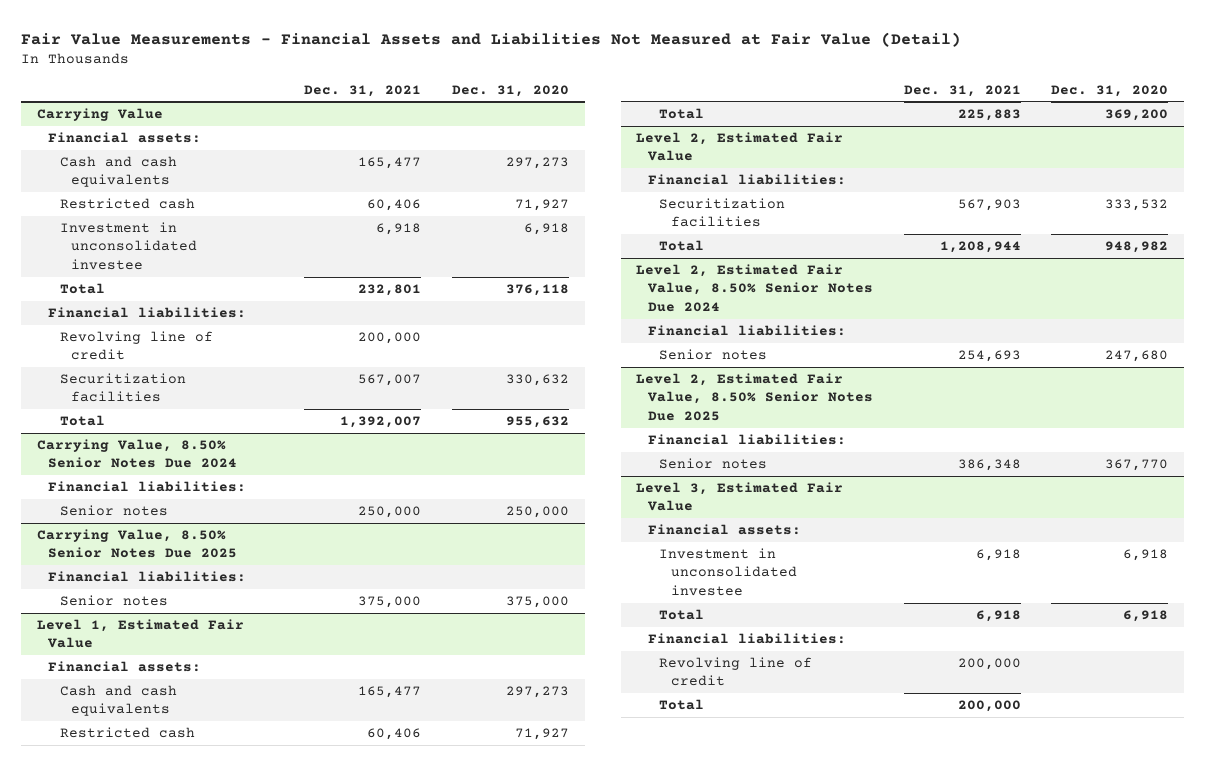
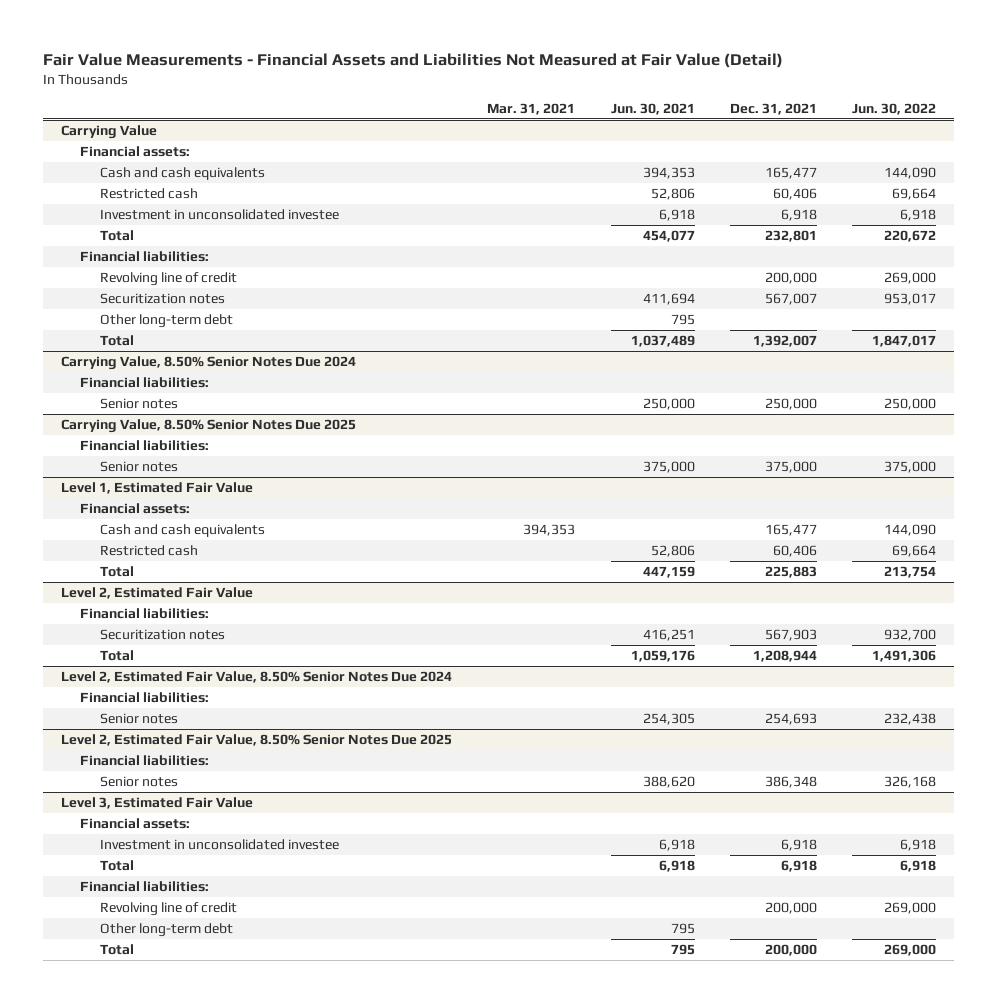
[452,84,570,97] Dec. 31, 2020 -> none
none -> [487,103,576,116] Mar. 31, 2021
none -> [610,103,695,116] Jun. 30, 2021
none -> [852,103,937,116] Jun. 30, 2022
[59,372,186,403] Securitization facilities -> [99,292,225,304] Securitization notes
none -> [99,313,233,328] Other long-term debt
[659,197,786,228] Securitization facilities -> [99,628,225,640] Securitization notes
none -> [99,922,233,937] Other long-term debt

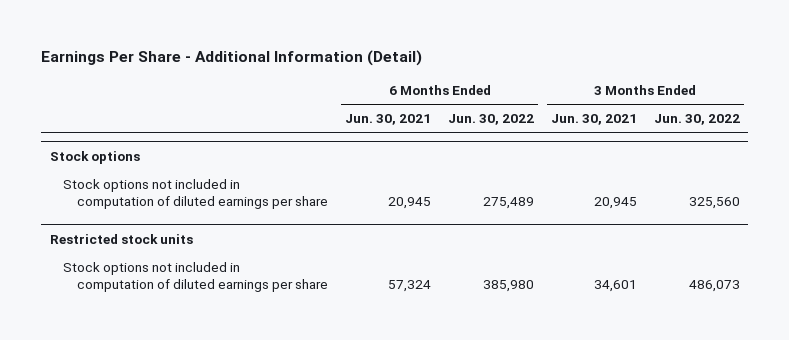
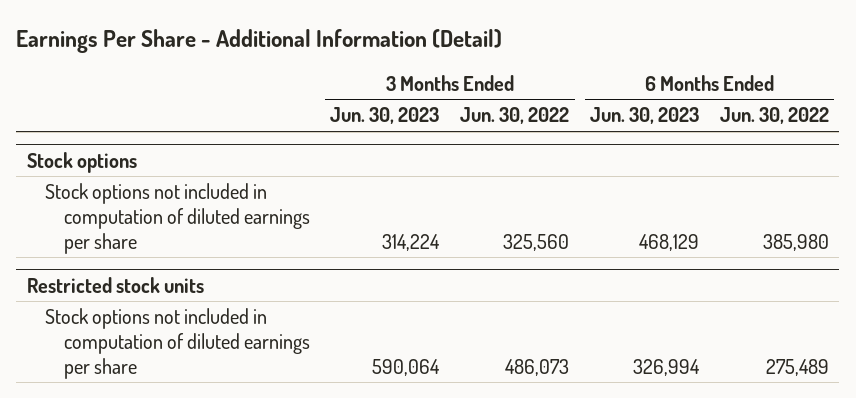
[345,113,432,125] Jun. 30, 2021 -> none
[550,113,637,125] Jun. 30, 2021 -> none
none -> [330,107,440,125] Jun. 30, 2023
none -> [590,107,700,125] Jun. 30, 2023
[483,197,535,210] 275,489 -> [763,233,830,251] 385,980
[483,280,535,293] 385,980 -> [766,358,830,376] 275,489

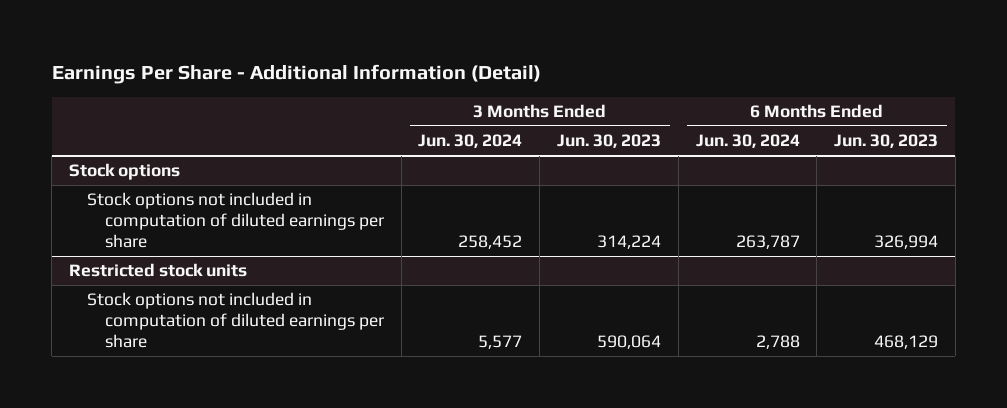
[460,107,570,125] Jun. 30, 2022 -> none
[720,107,830,125] Jun. 30, 2022 -> none
none -> [418,134,523,149] Jun. 30, 2024
none -> [695,134,800,149] Jun. 30, 2024
[639,233,700,251] 468,129 -> [874,234,939,249] 326,994
[633,358,701,376] 326,994 -> [874,334,939,349] 468,129

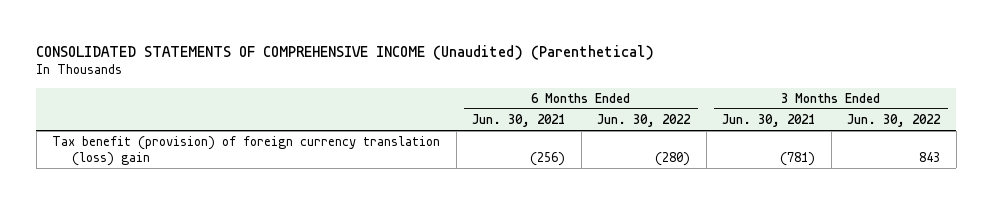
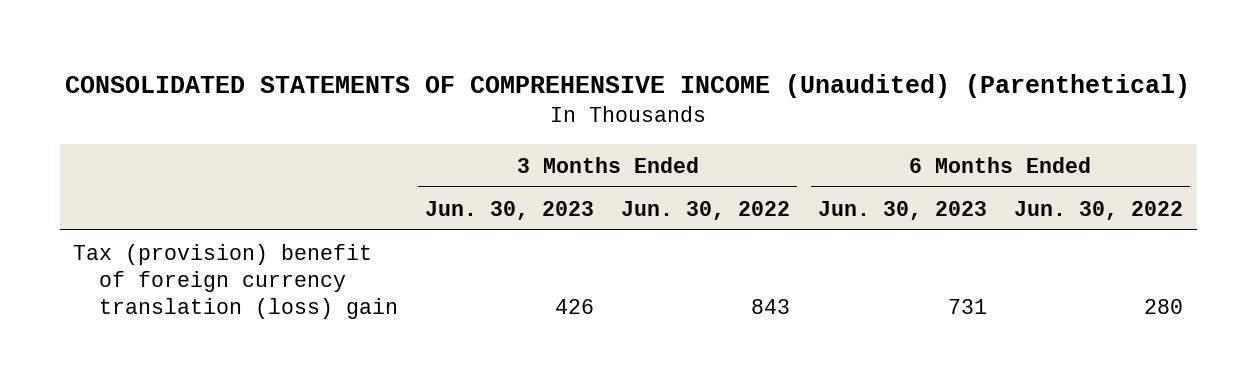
[472,114,566,128] Jun. 30, 2021 -> none
[722,114,816,128] Jun. 30, 2021 -> none
none -> [425,200,595,220] Jun. 30, 2023
none -> [817,200,987,220] Jun. 30, 2023
[52,136,441,167] Tax benefit (provision) of foreign currency translation (loss) gain -> [73,243,398,319] Tax (provision) benefit of foreign currency translation (loss) gain
[655,152,691,167] (280) -> [1144,298,1184,314] 280

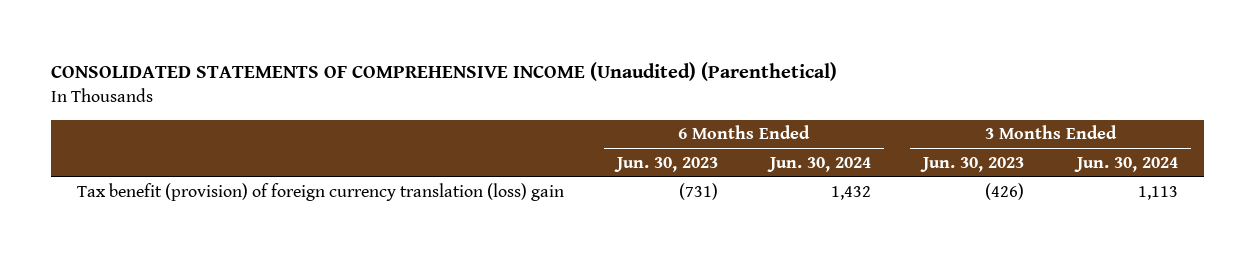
[621,200,791,220] Jun. 30, 2022 -> none
[1014,200,1184,220] Jun. 30, 2022 -> none
none -> [767,156,872,172] Jun. 30, 2024
none -> [1073,156,1178,172] Jun. 30, 2024
[73,243,398,319] Tax (provision) benefit of foreign currency translation (loss) gain -> [77,182,565,201] Tax benefit (provision) of foreign currency translation (loss) gain
[555,298,595,314] 426 -> [985,182,1025,200] (426)
[947,298,987,314] 731 -> [678,182,718,200] (731)

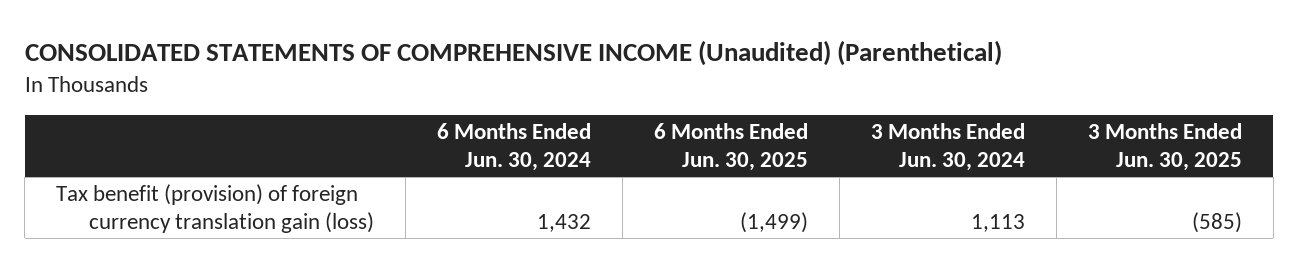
[613,156,718,172] Jun. 30, 2023 -> none
[920,156,1025,172] Jun. 30, 2023 -> none
none -> [653,123,808,172] 6 Months Ended Jun. 30, 2025
none -> [1087,123,1242,172] 3 Months Ended Jun. 30, 2025
[77,182,565,201] Tax benefit (provision) of foreign currency translation (loss) gain -> [56,184,375,234] Tax benefit (provision) of foreign currency translation gain (loss)

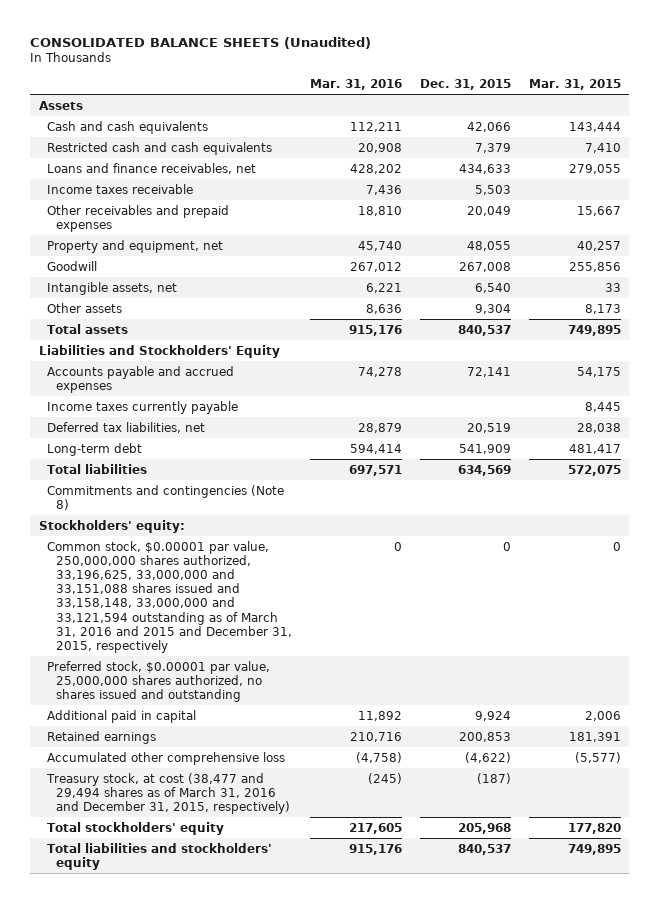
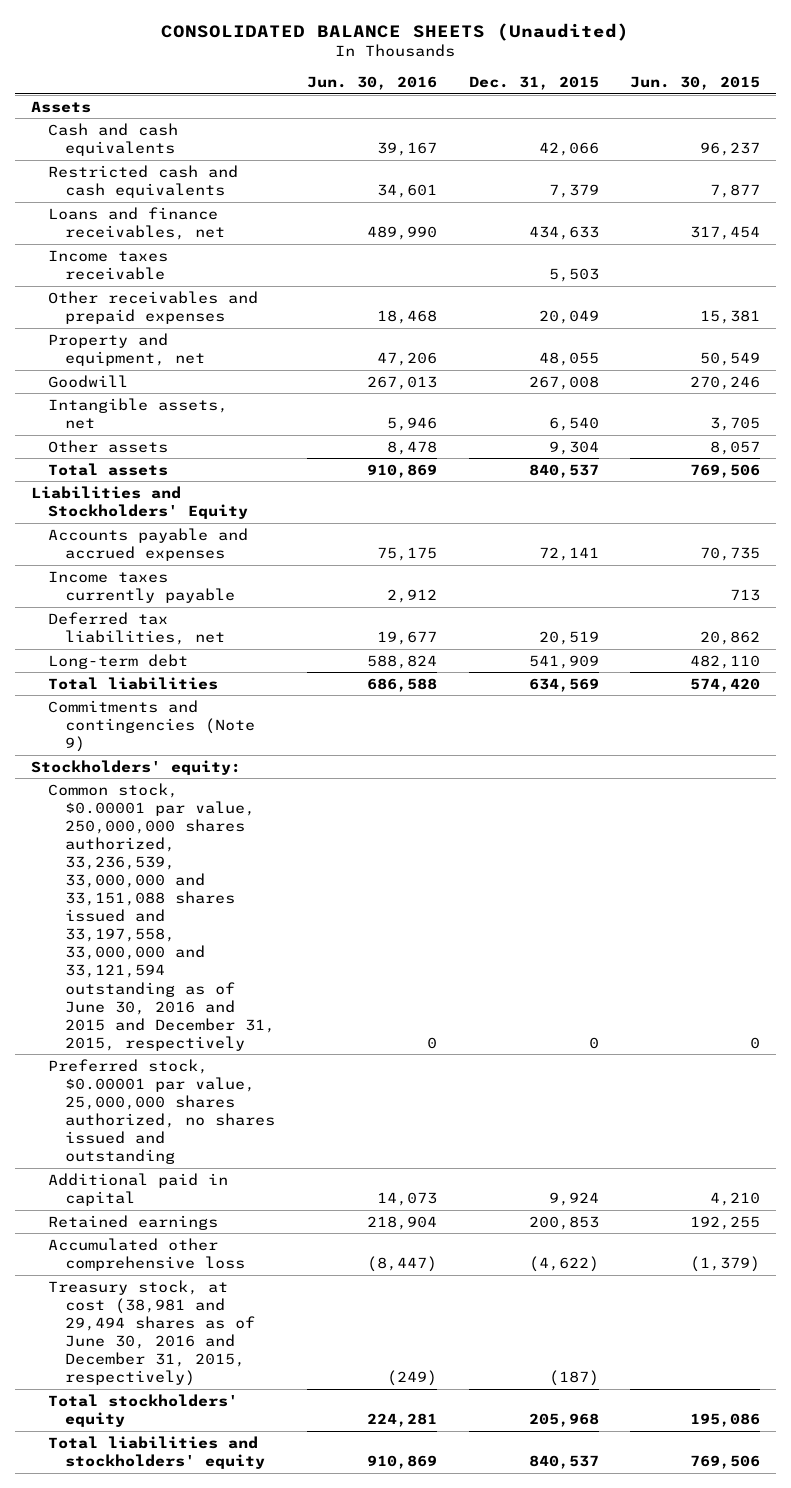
[310,79,403,91] Mar. 31, 2016 -> none
[528,79,621,91] Mar. 31, 2015 -> none
none -> [306,76,437,91] Jun. 30, 2016
none -> [630,76,761,91] Jun. 30, 2015
[47,484,285,510] Commitments and contingencies (Note 8) -> [47,699,256,752] Commitments and contingencies (Note 9)
[47,540,293,653] Common stock, $0.00001 par value, 250,000,000 shares authorized, 33,196,625, 33,000,000 and 33,151,088 shares issued and 33,158,148, 33,000,000 and 33,121,594 outstanding as of March 31, 2016 and 2015 and December 31, 2015, respectively -> [47,782,276,1051] Common stock, $0.00001 par value, 250,000,000 shares authorized, 33,236,539, 33,000,000 and 33,151,088 shares issued and 33,197,558, 33,000,000 and 33,121,594 outstanding as of June 30, 2016 and 2015 and December 31, 2015, respectively
[46,772,291,814] Treasury stock, at cost (38,477 and 29,494 shares as of March 31, 2016 and December 31, 2015, respectively) -> [47,1279,256,1387] Treasury stock, at cost (38,981 and 29,494 shares as of June 30, 2016 and December 31, 2015, respectively)

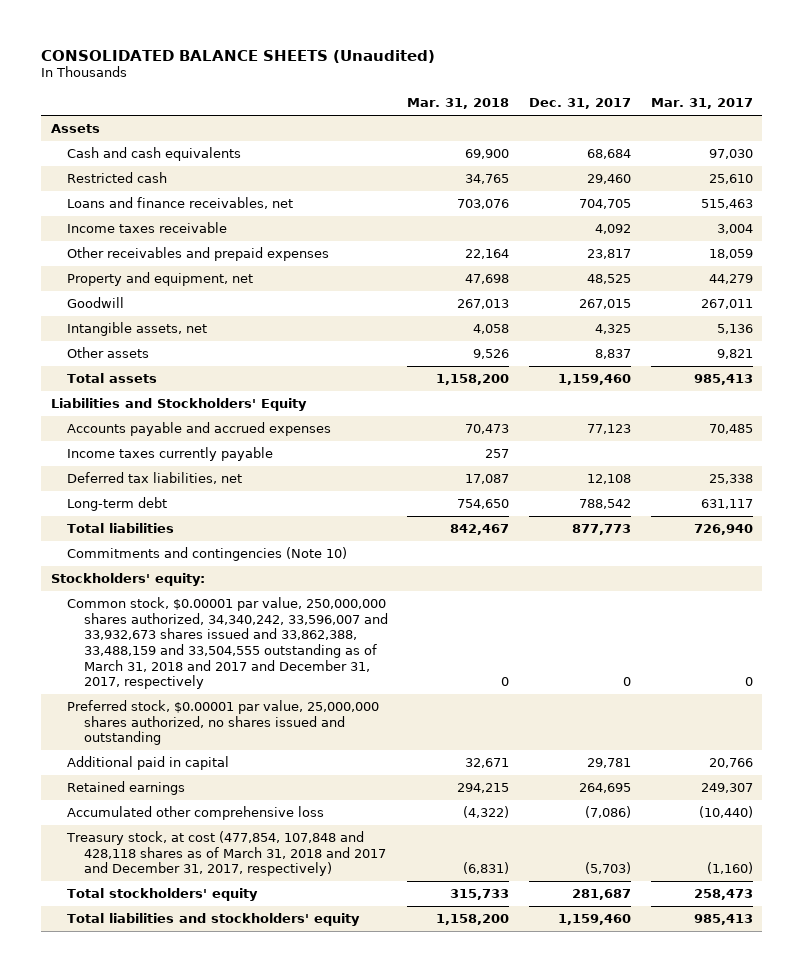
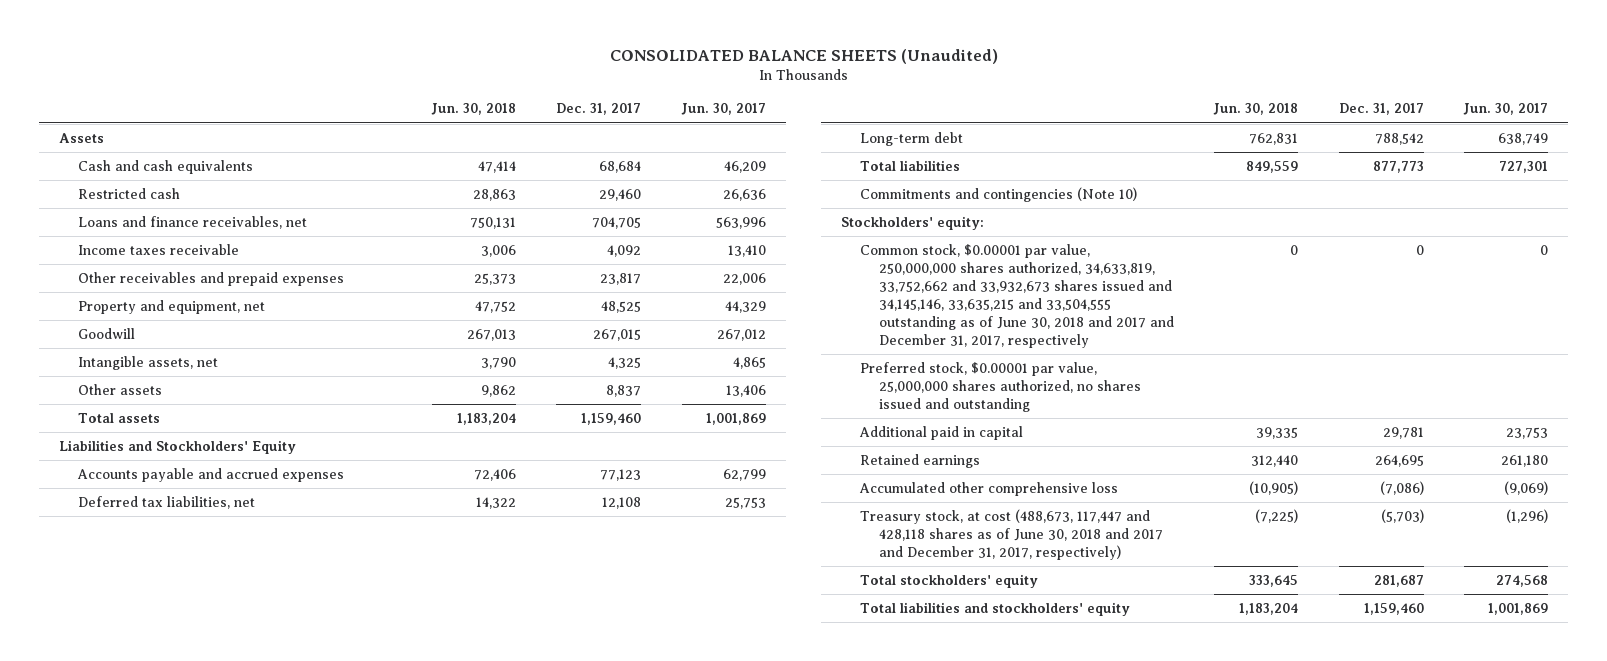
[407,98,510,110] Mar. 31, 2018 -> none
[650,98,753,110] Mar. 31, 2017 -> none
none -> [431,103,517,116] Jun. 30, 2018
none -> [680,103,766,116] Jun. 30, 2017
[67,447,274,462] Income taxes currently payable -> none
[67,597,388,690] Common stock, $0.00001 par value, 250,000,000 shares authorized, 34,340,242, 33,596,007 and 33,932,673 shares issued and 33,862,388, 33,488,159 and 33,504,555 outstanding as of March 31, 2018 and 2017 and December 31, 2017, respectively -> [860,244,1175,349] Common stock, $0.00001 par value, 250,000,000 shares authorized, 34,633,819, 33,752,662 and 33,932,673 shares issued and 34,145,146, 33,635,215 and 33,504,555 outstanding as of June 30, 2018 and 2017 and December 31, 2017, respectively
[66,831,386,877] Treasury stock, at cost (477,854, 107,848 and 428,118 shares as of March 31, 2018 and 2017 and December 31, 2017, respectively) -> [860,509,1164,561] Treasury stock, at cost (488,673, 117,447 and 428,118 shares as of June 30, 2018 and 2017 and December 31, 2017, respectively)

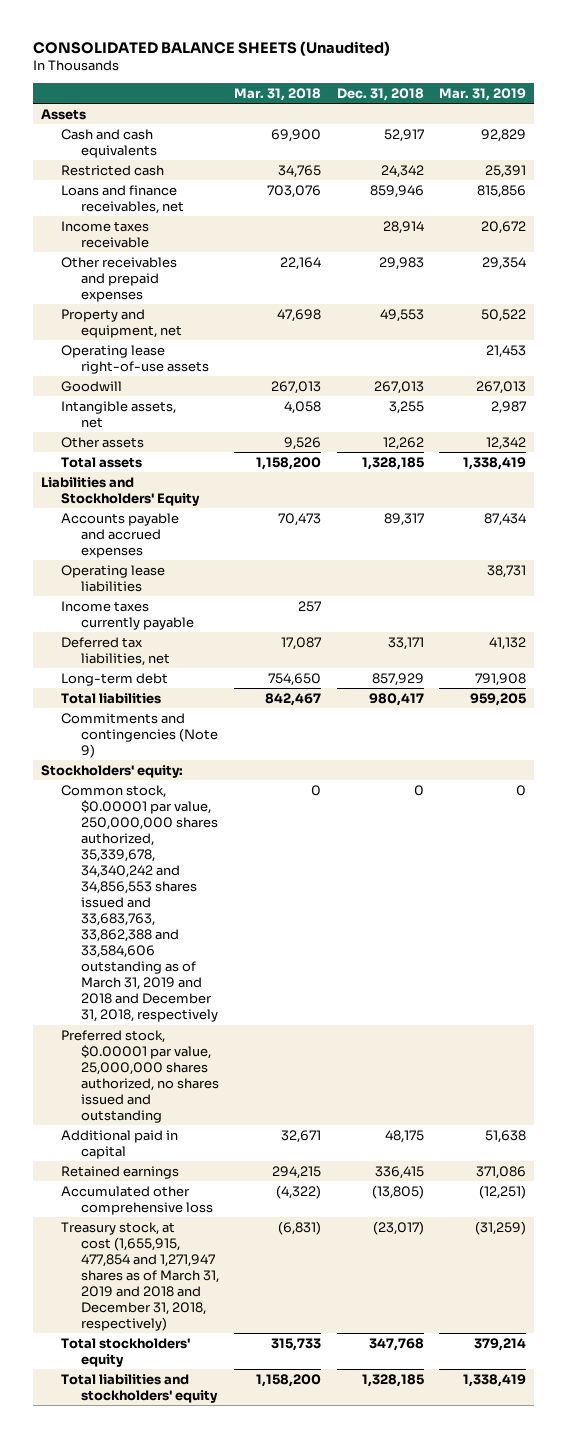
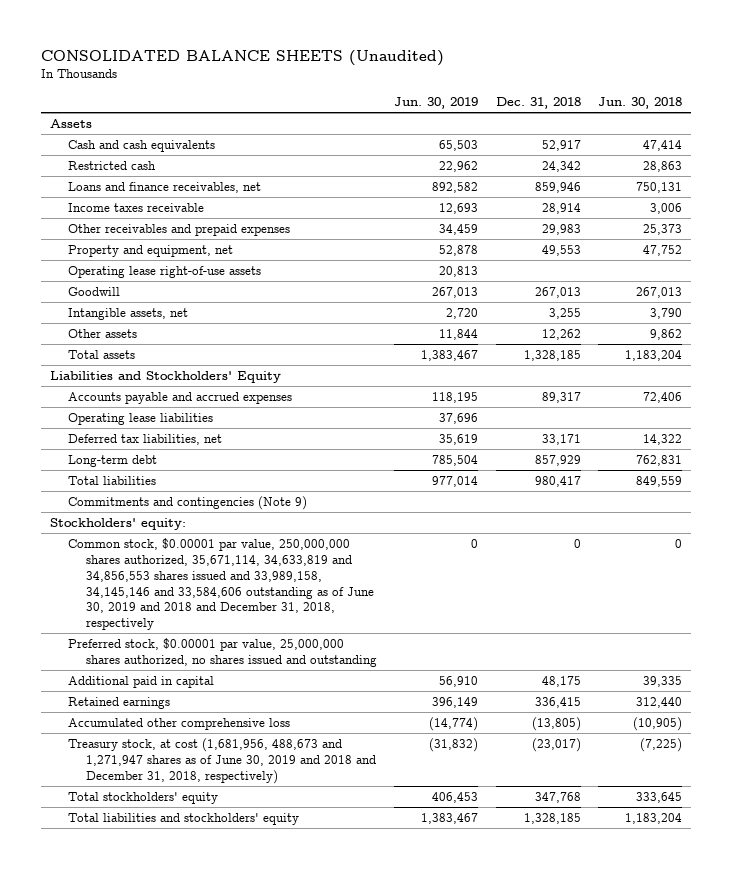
[234,87,322,101] Mar. 31, 2018 -> none
[439,87,527,101] Mar. 31, 2019 -> none
none -> [394,96,479,109] Jun. 30, 2019
none -> [598,96,683,109] Jun. 30, 2018
[60,600,194,630] Income taxes currently payable -> none
[60,784,218,1023] Common stock, $0.00001 par value, 250,000,000 shares authorized, 35,339,678, 34,340,242 and 34,856,553 shares issued and 33,683,763, 33,862,388 and 33,584,606 outstanding as of March 31, 2019 and 2018 and December 31, 2018, respectively -> [68,538,374,631] Common stock, $0.00001 par value, 250,000,000 shares authorized, 35,671,114, 34,633,819 and 34,856,553 shares issued and 33,989,158, 34,145,146 and 33,584,606 outstanding as of June 30, 2019 and 2018 and December 31, 2018, respectively
[60,1221,219,1332] Treasury stock, at cost (1,655,915, 477,854 and 1,271,947 shares as of March 31, 2019 and 2018 and December 31, 2018, respectively) -> [68,738,376,784] Treasury stock, at cost (1,681,956, 488,673 and 1,271,947 shares as of June 30, 2019 and 2018 and December 31, 2018, respectively)

